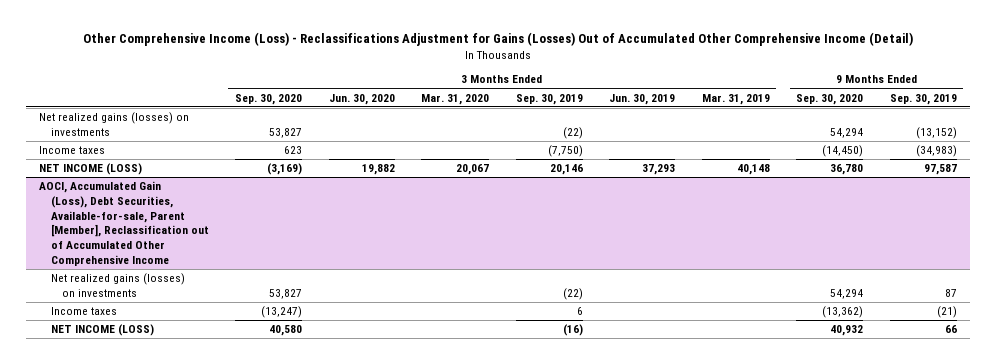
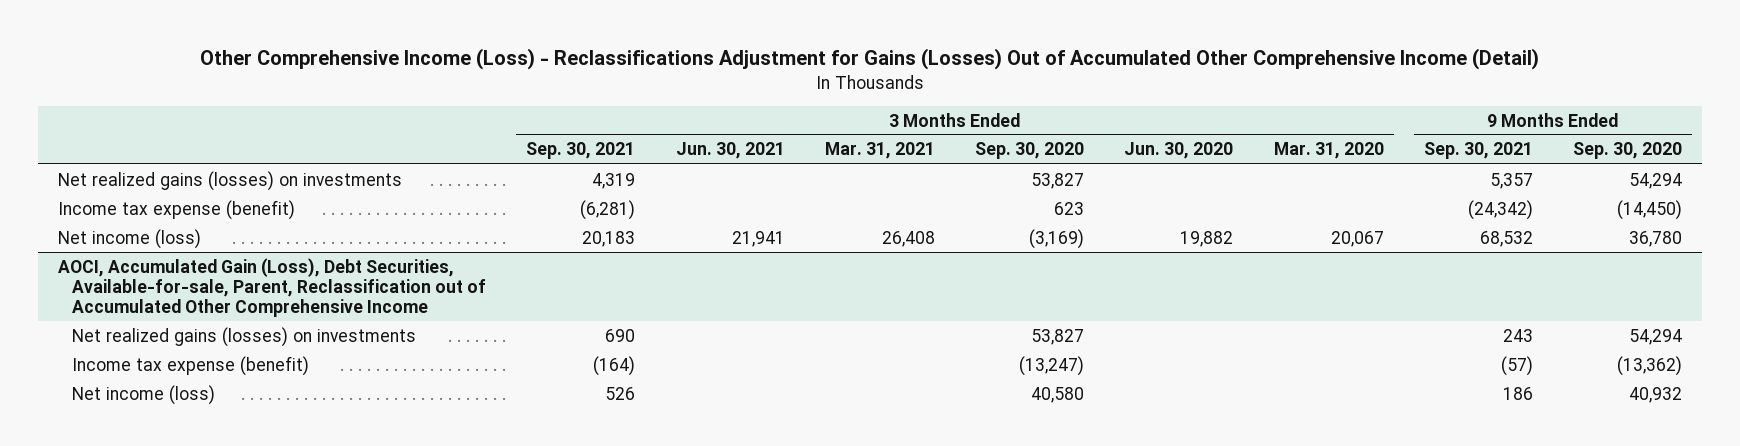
[515,93,583,105] Sep. 30, 2019 -> none
[609,93,676,105] Jun. 30, 2019 -> none
[701,93,770,105] Mar. 31, 2019 -> none
[889,93,957,105] Sep. 30, 2019 -> none
none -> [526,142,636,160] Sep. 30, 2021
none -> [675,142,785,160] Jun. 30, 2021
none -> [824,142,935,160] Mar. 31, 2021
none -> [1423,142,1533,160] Sep. 30, 2021
[38,146,105,155] Income taxes -> [58,199,296,220] Income tax expense (benefit)
[38,163,142,176] NET INCOME (LOSS) -> [58,228,202,249] Net income (loss)
[38,181,209,266] AOCI, Accumulated Gain (Loss), Debt Securities, Available-for-sale, Parent [Member], Reclassification out of Accumulated Other Comprehensive Income -> [58,257,487,317] AOCI, Accumulated Gain (Loss), Debt Securities, Available-for-sale, Parent, Reclassification out of Accumulated Other Comprehensive Income
[50,307,117,316] Income taxes -> [72,355,310,376] Income tax expense (benefit)
[50,324,154,337] NET INCOME (LOSS) -> [72,384,216,405] Net income (loss)

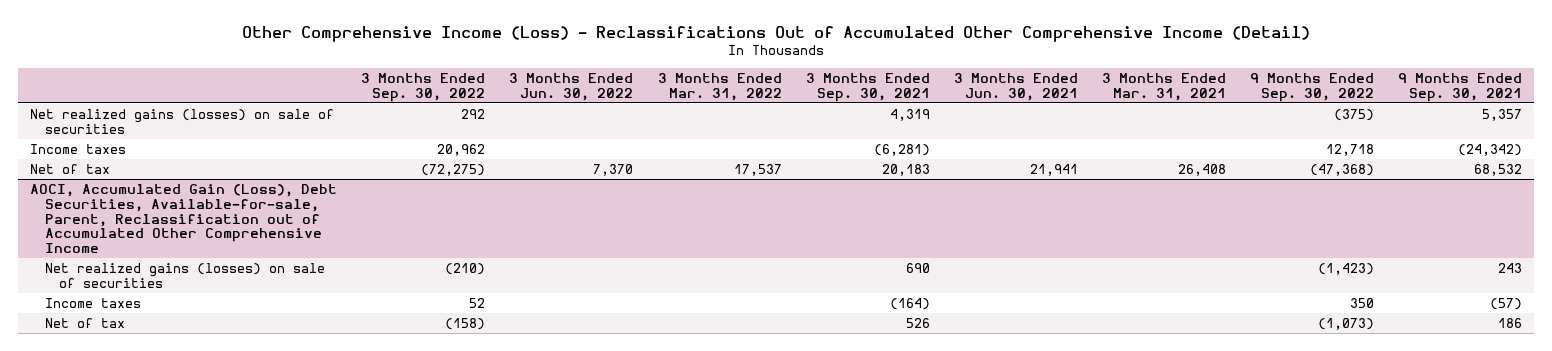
[200,48,1540,71] Other Comprehensive Income (Loss) - Reclassifications Adjustment for Gains (Losses) Out of Accumulated Other Comprehensive Income (Detail) -> [242,26,1311,43] Other Comprehensive Income (Loss) - Reclassifications Out of Accumulated Other Comprehensive Income (Detail)
[975,142,1085,160] Sep. 30, 2020 -> none
[1124,142,1234,160] Jun. 30, 2020 -> none
[1273,142,1384,160] Mar. 31, 2020 -> none
[1573,142,1683,160] Sep. 30, 2020 -> none
none -> [361,72,486,102] 3 Months Ended Sep. 30, 2022
none -> [509,72,634,101] 3 Months Ended Jun. 30, 2022
none -> [657,72,782,101] 3 Months Ended Mar. 31, 2022
none -> [1249,72,1374,102] 9 Months Ended Sep. 30, 2022
[58,170,403,191] Net realized gains (losses) on investments -> [30,108,335,134] Net realized gains (losses) on sale of securities
[58,199,296,220] Income tax expense (benefit) -> [30,143,127,154] Income taxes
[58,228,202,249] Net income (loss) -> [30,163,111,174] Net of tax
[72,326,417,347] Net realized gains (losses) on investments -> [44,262,325,288] Net realized gains (losses) on sale of securities
[72,355,310,376] Income tax expense (benefit) -> [44,297,141,308] Income taxes
[72,384,216,405] Net income (loss) -> [44,317,125,328] Net of tax

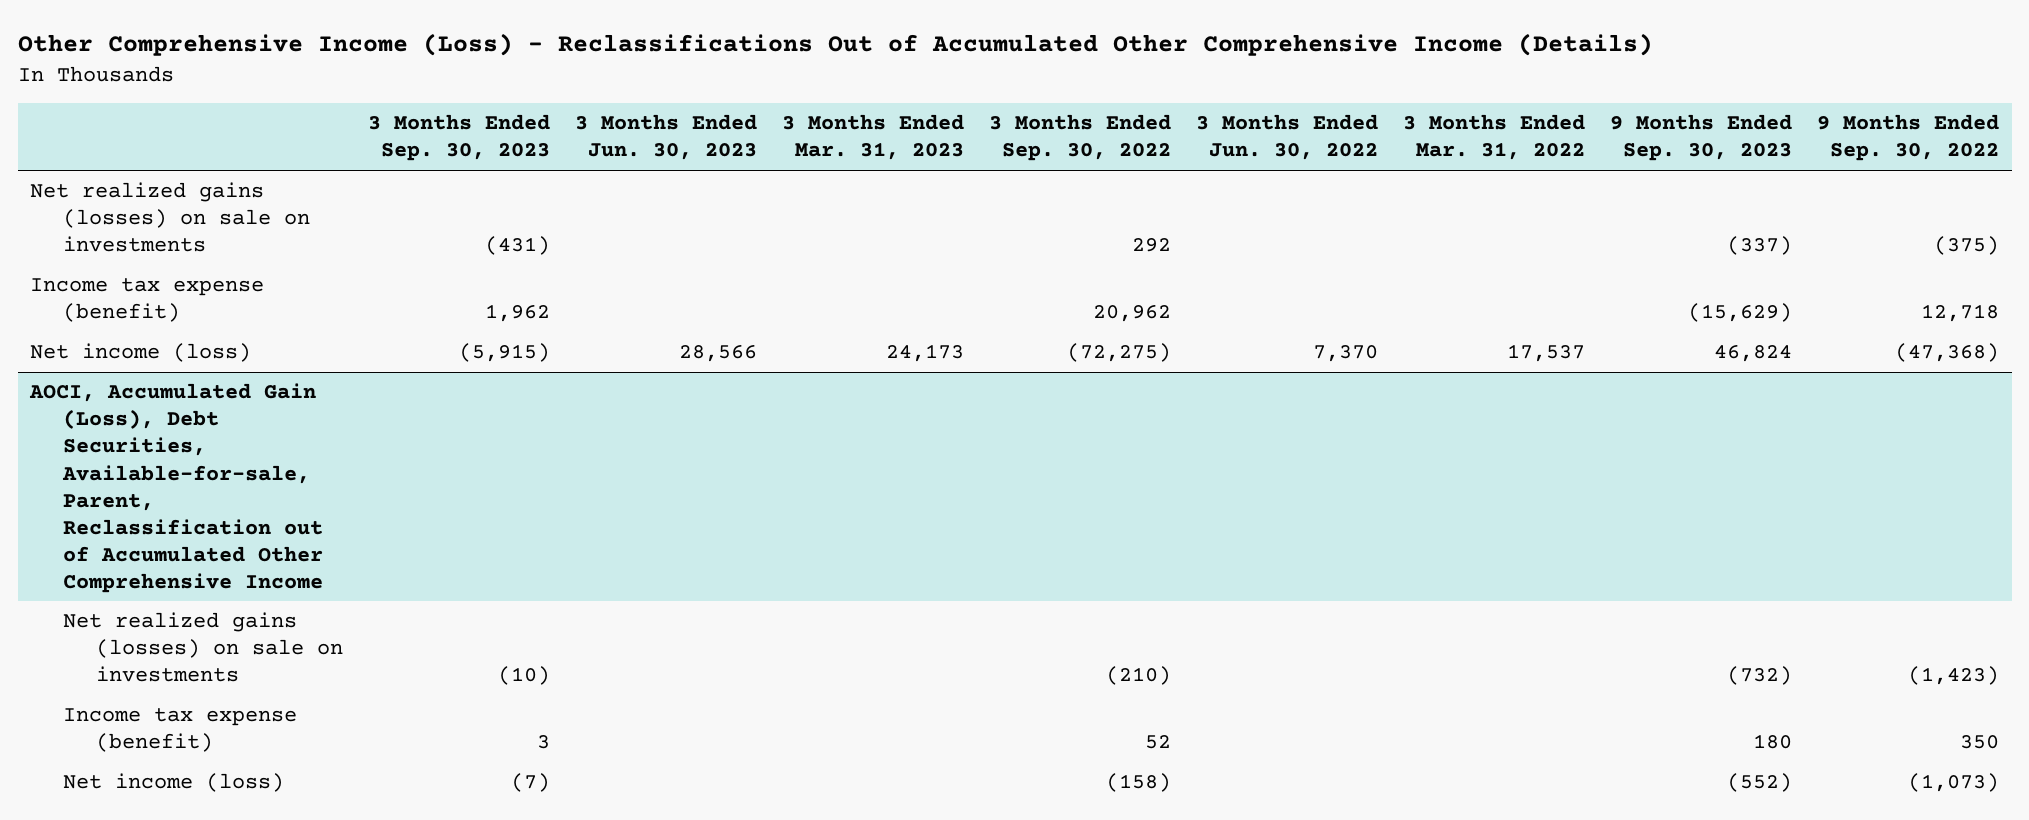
[242,26,1311,43] Other Comprehensive Income (Loss) - Reclassifications Out of Accumulated Other Comprehensive Income (Detail) -> [17,33,1653,57] Other Comprehensive Income (Loss) - Reclassifications Out of Accumulated Other Comprehensive Income (Details)
[805,72,930,102] 3 Months Ended Sep. 30, 2021 -> none
[953,72,1078,101] 3 Months Ended Jun. 30, 2021 -> none
[1101,72,1226,101] 3 Months Ended Mar. 31, 2021 -> none
[1398,72,1523,102] 9 Months Ended Sep. 30, 2021 -> none
none -> [367,114,550,162] 3 Months Ended Sep. 30, 2023
none -> [574,114,757,161] 3 Months Ended Jun. 30, 2023
none -> [781,114,964,161] 3 Months Ended Mar. 31, 2023
none -> [1610,114,1793,162] 9 Months Ended Sep. 30, 2023
[30,108,335,134] Net realized gains (losses) on sale of securities -> [30,182,310,253] Net realized gains (losses) on sale on investments
[30,143,127,154] Income taxes -> [30,278,265,323] Income tax expense (benefit)
[30,163,111,174] Net of tax -> [30,343,252,363] Net income (loss)
[44,262,325,288] Net realized gains (losses) on sale of securities -> [62,612,343,683] Net realized gains (losses) on sale on investments
[44,297,141,308] Income taxes -> [62,708,297,753] Income tax expense (benefit)
[44,317,125,328] Net of tax -> [62,773,284,793] Net income (loss)

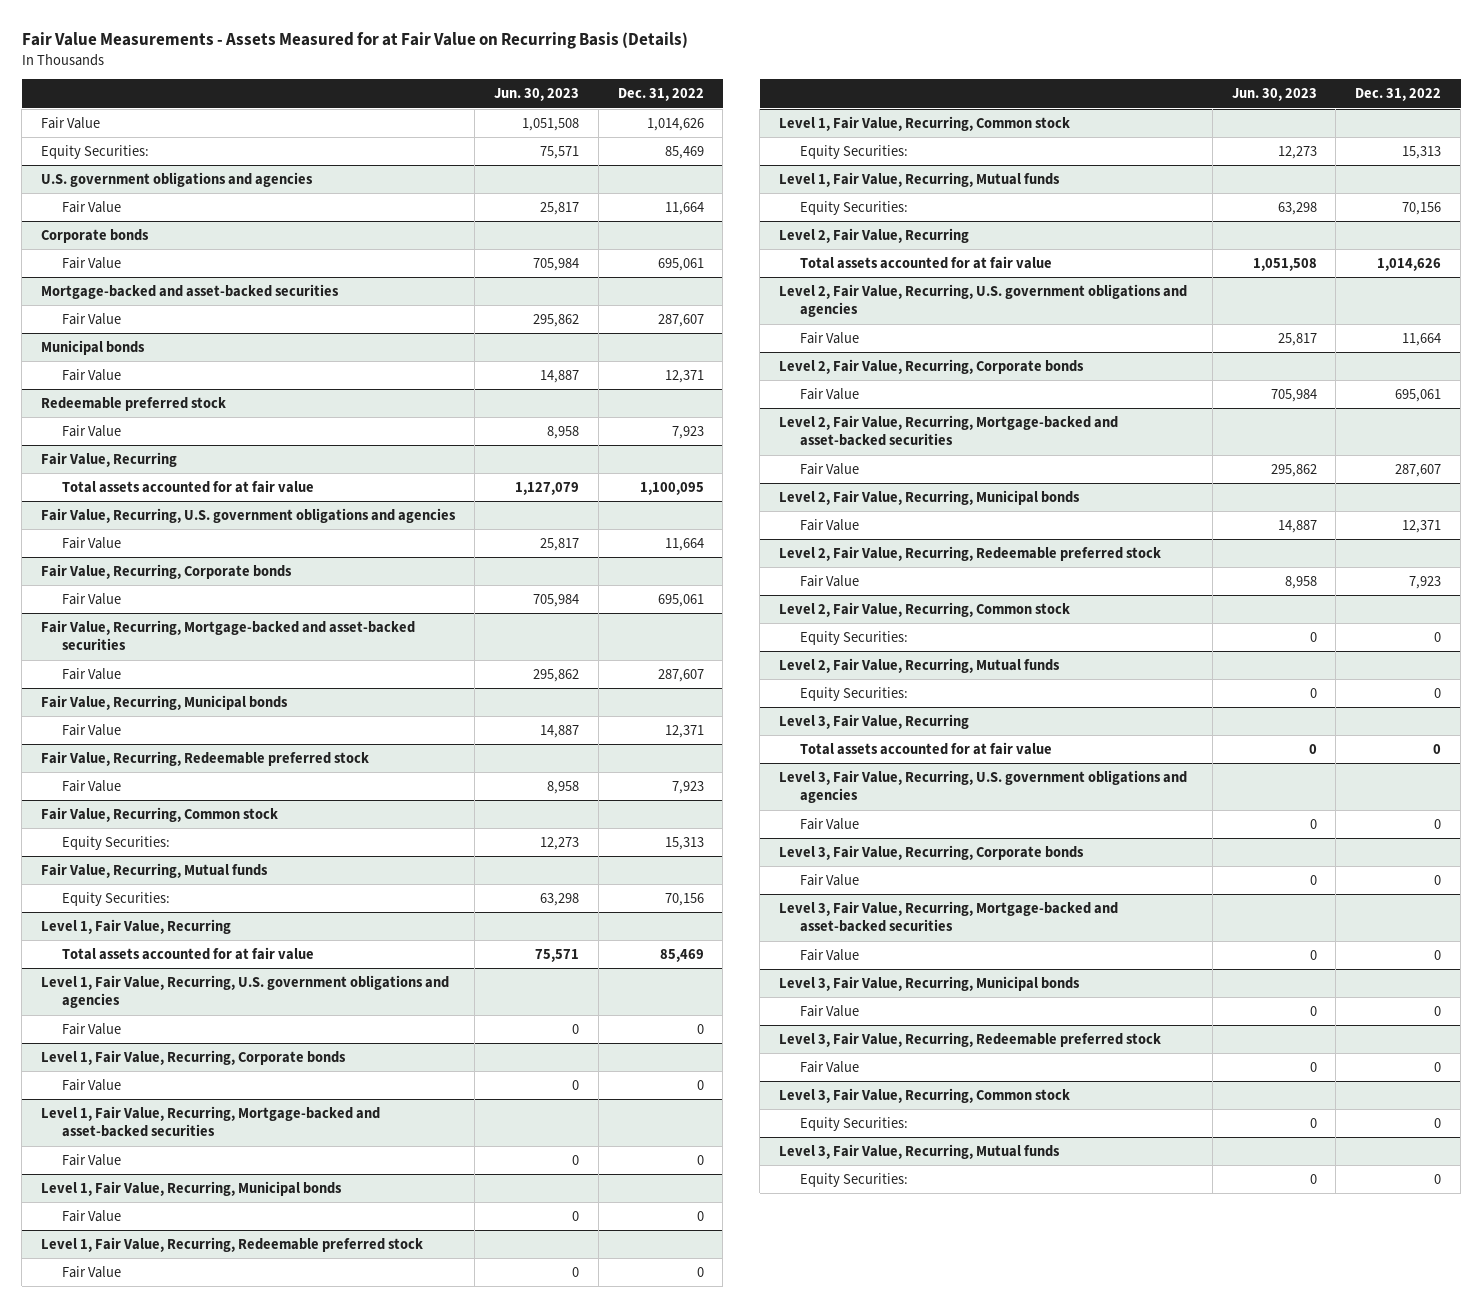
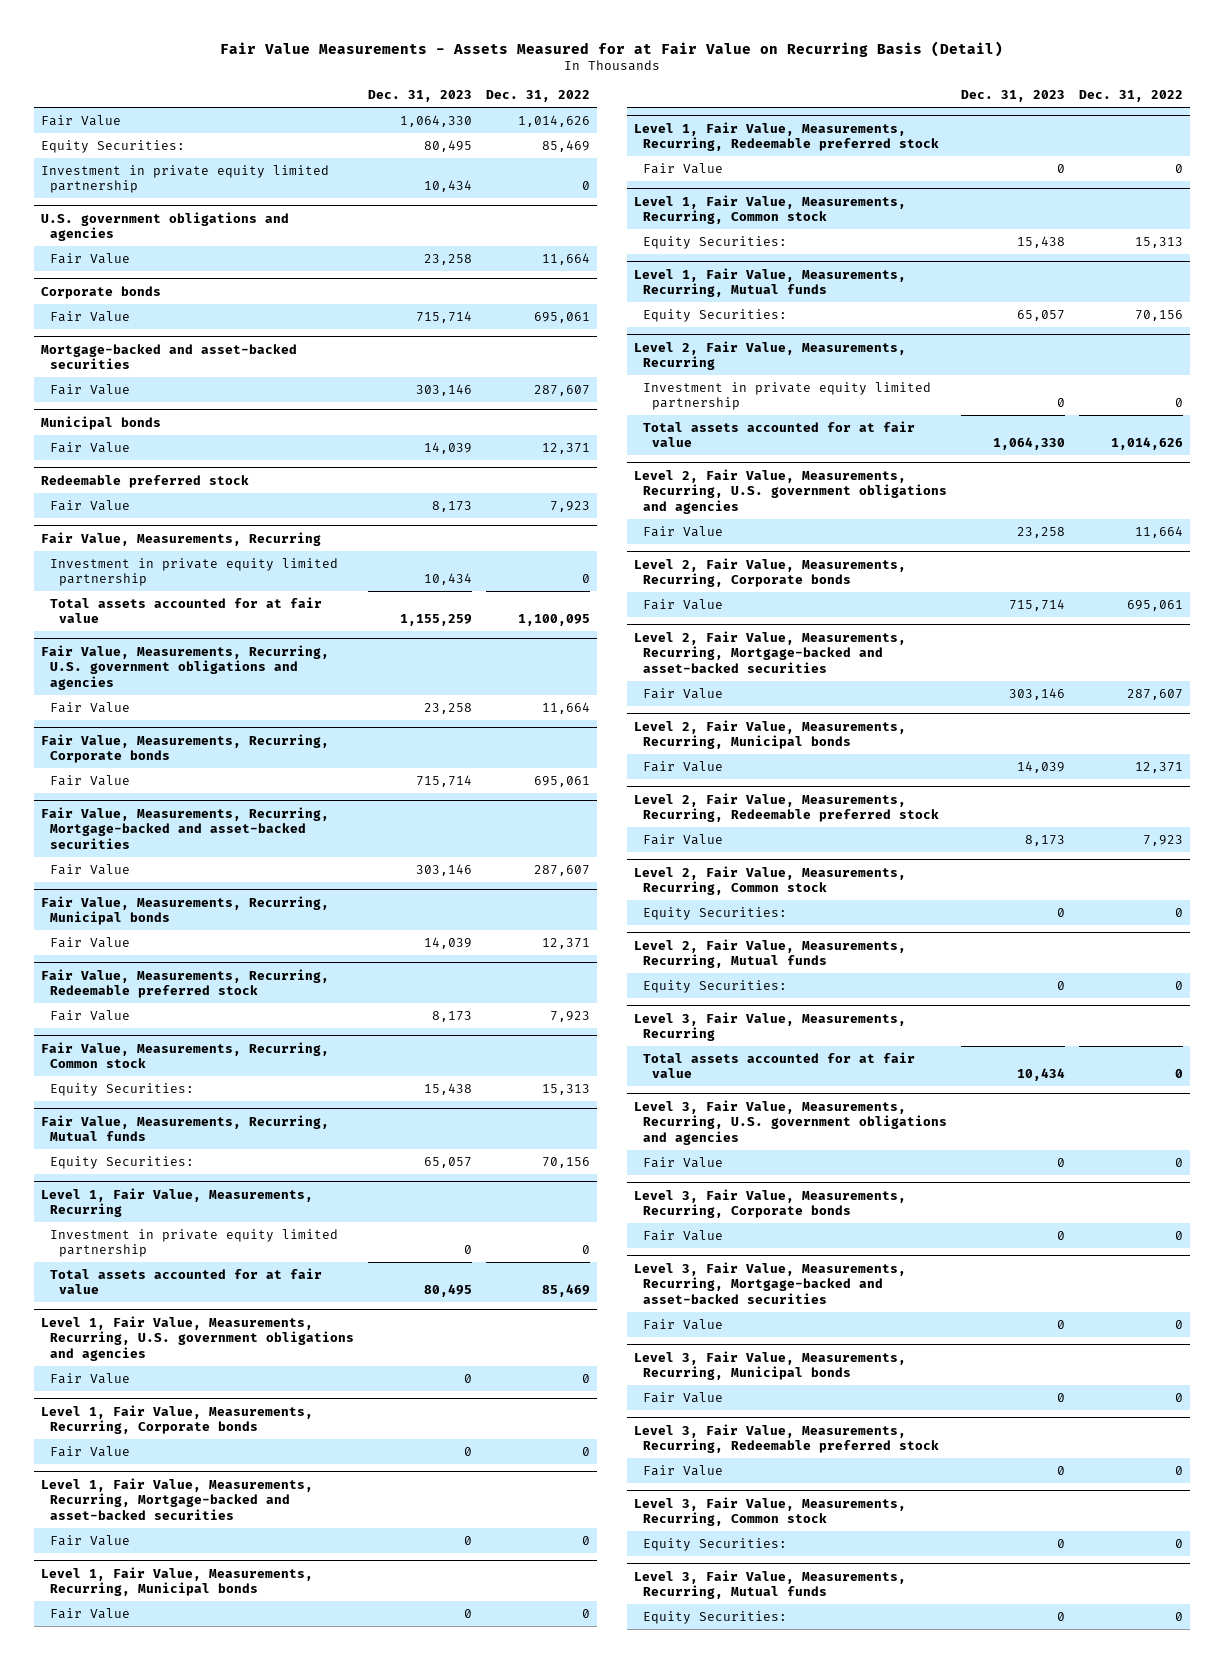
[21,31,688,49] Fair Value Measurements - Assets Measured for at Fair Value on Recurring Basis (Details) -> [220,40,1004,57] Fair Value Measurements - Assets Measured for at Fair Value on Recurring Basis (Detail)
[493,88,579,102] Jun. 30, 2023 -> none
none -> [367,90,472,103] Dec. 31, 2023
none -> [41,164,330,194] Investment in private equity limited partnership
[41,452,178,468] Fair Value, Recurring -> [41,531,322,546] Fair Value, Measurements, Recurring
none -> [50,557,339,587] Investment in private equity limited partnership
[41,508,457,524] Fair Value, Recurring, U.S. government obligations and agencies -> [41,644,330,690] Fair Value, Measurements, Recurring, U.S. government obligations and agencies
[41,564,293,580] Fair Value, Recurring, Corporate bonds -> [41,733,330,764] Fair Value, Measurements, Recurring, Corporate bonds
[41,620,416,651] Fair Value, Recurring, Mortgage-backed and asset-backed securities -> [41,806,330,849] Fair Value, Measurements, Recurring, Mortgage-backed and asset-backed securities
[41,695,289,711] Fair Value, Recurring, Municipal bonds -> [41,895,330,926] Fair Value, Measurements, Recurring, Municipal bonds
[41,751,370,767] Fair Value, Recurring, Redeemable preferred stock -> [41,968,330,999] Fair Value, Measurements, Recurring, Redeemable preferred stock
[41,807,279,823] Fair Value, Recurring, Common stock -> [41,1041,330,1069] Fair Value, Measurements, Recurring, Common stock
[41,863,269,879] Fair Value, Recurring, Mutual funds -> [41,1114,330,1142] Fair Value, Measurements, Recurring, Mutual funds
[41,919,232,935] Level 1, Fair Value, Recurring -> [41,1187,314,1218] Level 1, Fair Value, Measurements, Recurring
none -> [50,1228,339,1258] Investment in private equity limited partnership
[41,975,450,1009] Level 1, Fair Value, Recurring, U.S. government obligations and agencies -> [41,1315,355,1361] Level 1, Fair Value, Measurements, Recurring, U.S. government obligations and agencies
[41,1050,347,1066] Level 1, Fair Value, Recurring, Corporate bonds -> [41,1404,314,1435] Level 1, Fair Value, Measurements, Recurring, Corporate bonds
[41,1106,381,1138] Level 1, Fair Value, Recurring, Mortgage-backed and asset-backed securities -> [41,1477,314,1520] Level 1, Fair Value, Measurements, Recurring, Mortgage-backed and asset-backed securities
[41,1181,343,1197] Level 1, Fair Value, Recurring, Municipal bonds -> [41,1566,314,1597] Level 1, Fair Value, Measurements, Recurring, Municipal bonds
[41,1237,424,1253] Level 1, Fair Value, Recurring, Redeemable preferred stock -> [634,121,939,152] Level 1, Fair Value, Measurements, Recurring, Redeemable preferred stock
[778,116,1070,132] Level 1, Fair Value, Recurring, Common stock -> [634,194,907,225] Level 1, Fair Value, Measurements, Recurring, Common stock
[778,172,1060,188] Level 1, Fair Value, Recurring, Mutual funds -> [634,267,907,298] Level 1, Fair Value, Measurements, Recurring, Mutual funds
[778,228,969,244] Level 2, Fair Value, Recurring -> [634,340,907,371] Level 2, Fair Value, Measurements, Recurring
none -> [642,381,931,411] Investment in private equity limited partnership
[778,284,1187,318] Level 2, Fair Value, Recurring, U.S. government obligations and agencies -> [634,468,947,514] Level 2, Fair Value, Measurements, Recurring, U.S. government obligations and agencies
[778,359,1084,375] Level 2, Fair Value, Recurring, Corporate bonds -> [634,557,907,588] Level 2, Fair Value, Measurements, Recurring, Corporate bonds
[778,415,1118,447] Level 2, Fair Value, Recurring, Mortgage-backed and asset-backed securities -> [634,630,907,673] Level 2, Fair Value, Measurements, Recurring, Mortgage-backed and asset-backed securities
[778,490,1080,506] Level 2, Fair Value, Recurring, Municipal bonds -> [634,719,907,750] Level 2, Fair Value, Measurements, Recurring, Municipal bonds
[778,546,1161,562] Level 2, Fair Value, Recurring, Redeemable preferred stock -> [634,792,939,823] Level 2, Fair Value, Measurements, Recurring, Redeemable preferred stock
[778,602,1070,618] Level 2, Fair Value, Recurring, Common stock -> [634,865,907,896] Level 2, Fair Value, Measurements, Recurring, Common stock
[778,658,1060,674] Level 2, Fair Value, Recurring, Mutual funds -> [634,938,907,969] Level 2, Fair Value, Measurements, Recurring, Mutual funds
[778,714,969,730] Level 3, Fair Value, Recurring -> [634,1011,907,1042] Level 3, Fair Value, Measurements, Recurring
[778,770,1187,804] Level 3, Fair Value, Recurring, U.S. government obligations and agencies -> [634,1099,947,1145] Level 3, Fair Value, Measurements, Recurring, U.S. government obligations and agencies
[778,845,1084,861] Level 3, Fair Value, Recurring, Corporate bonds -> [634,1188,907,1219] Level 3, Fair Value, Measurements, Recurring, Corporate bonds
[778,901,1118,933] Level 3, Fair Value, Recurring, Mortgage-backed and asset-backed securities -> [634,1261,907,1304] Level 3, Fair Value, Measurements, Recurring, Mortgage-backed and asset-backed securities
[778,976,1080,992] Level 3, Fair Value, Recurring, Municipal bonds -> [634,1350,907,1381] Level 3, Fair Value, Measurements, Recurring, Municipal bonds
[778,1032,1161,1048] Level 3, Fair Value, Recurring, Redeemable preferred stock -> [634,1423,939,1454] Level 3, Fair Value, Measurements, Recurring, Redeemable preferred stock
[778,1088,1070,1104] Level 3, Fair Value, Recurring, Common stock -> [634,1496,907,1527] Level 3, Fair Value, Measurements, Recurring, Common stock
[778,1144,1060,1160] Level 3, Fair Value, Recurring, Mutual funds -> [634,1569,907,1600] Level 3, Fair Value, Measurements, Recurring, Mutual funds

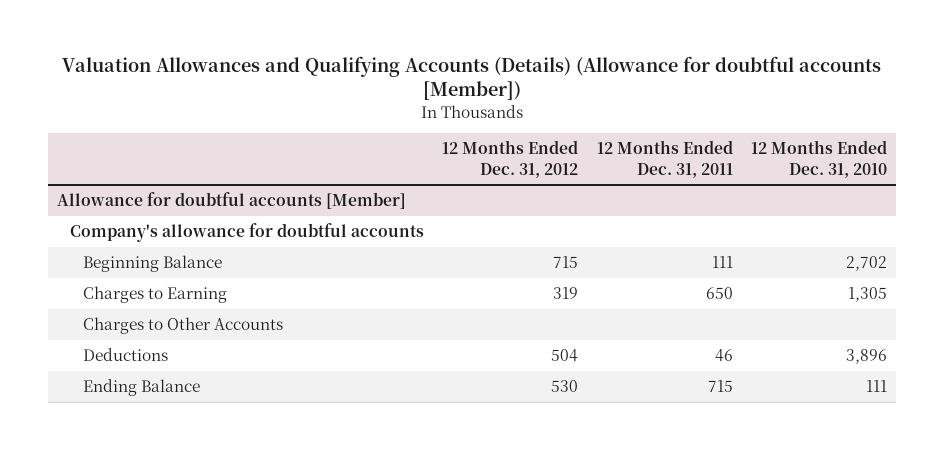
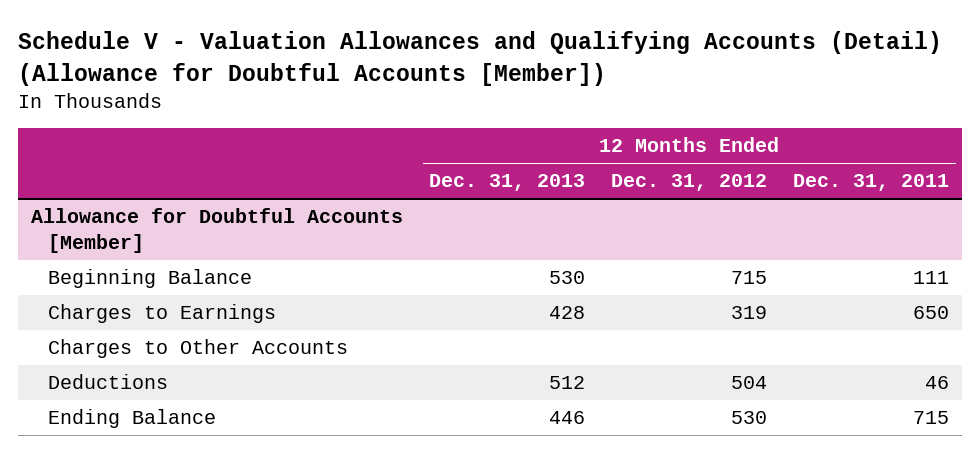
[62,56,882,101] Valuation Allowances and Qualifying Accounts (Details) (Allowance for doubtful accounts [Member]) -> [18,31,943,86] Schedule V - Valuation Allowances and Qualifying Accounts (Detail) (Allowance for Doubtful Accounts [Member])
[751,140,888,178] 12 Months Ended Dec. 31, 2010 -> none
none -> [429,174,586,192] Dec. 31, 2013
[70,223,425,243] Company's allowance for doubtful accounts -> none
[56,192,406,210] Allowance for doubtful accounts [Member] -> [31,208,404,253] Allowance for Doubtful Accounts [Member]
[83,286,228,304] Charges to Earning -> [48,304,277,324] Charges to Earnings

